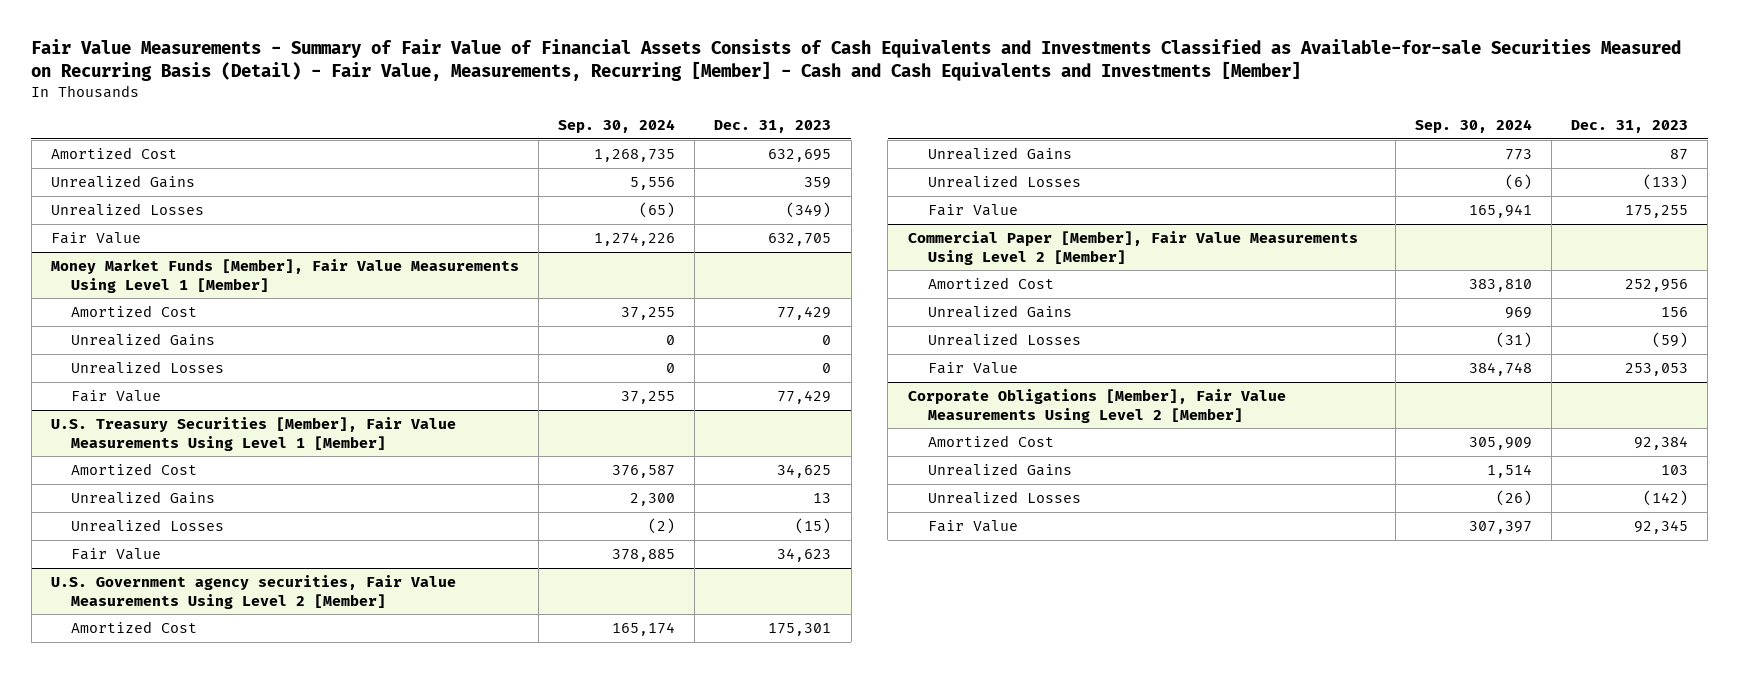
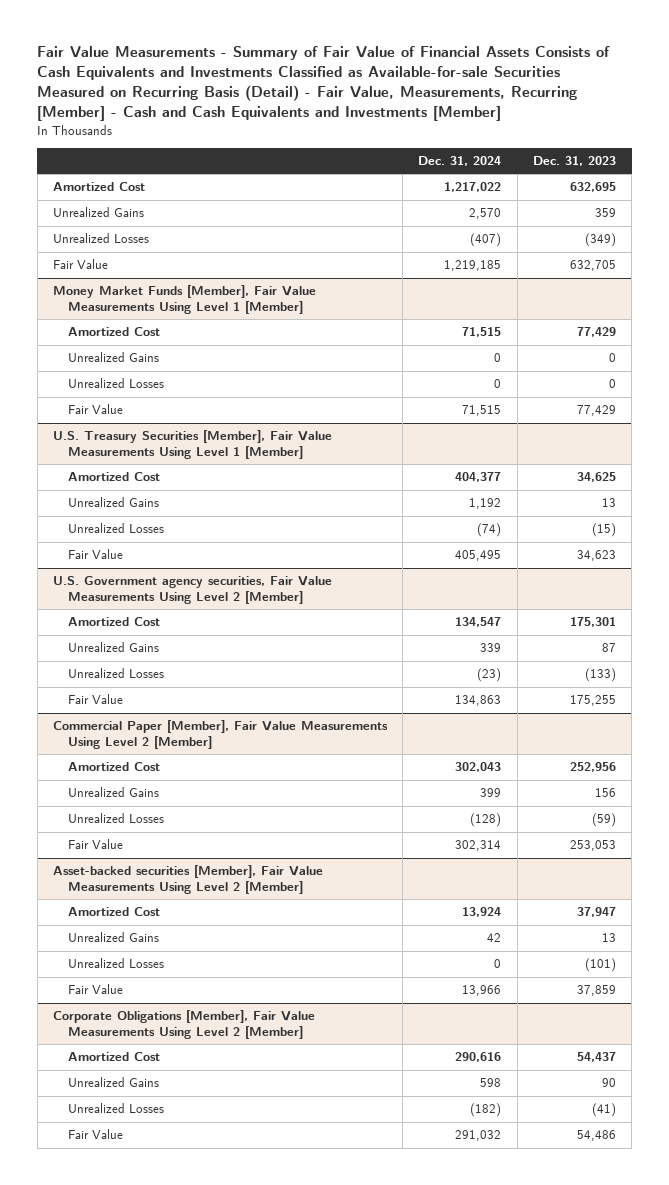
[558,119,676,134] Sep. 30, 2024 -> none
none -> [418,156,502,167] Dec. 31, 2024
none -> [52,865,323,895] Asset-backed securities [Member], Fair Value Measurements Using Level 2 [Member]
none -> [68,907,161,917] Amortized Cost
none -> [68,932,160,943] Unrealized Gains
none -> [68,958,165,969] Unrealized Losses
none -> [68,984,124,995] Fair Value
[1634,435,1689,450] 92,384 -> [576,1052,616,1063] 54,437
[1661,464,1689,475] 103 -> [601,1078,616,1088] 90
[1643,489,1689,506] (142) -> [591,1103,616,1118] (41)
[1634,519,1689,534] 92,345 -> [576,1130,616,1142] 54,486

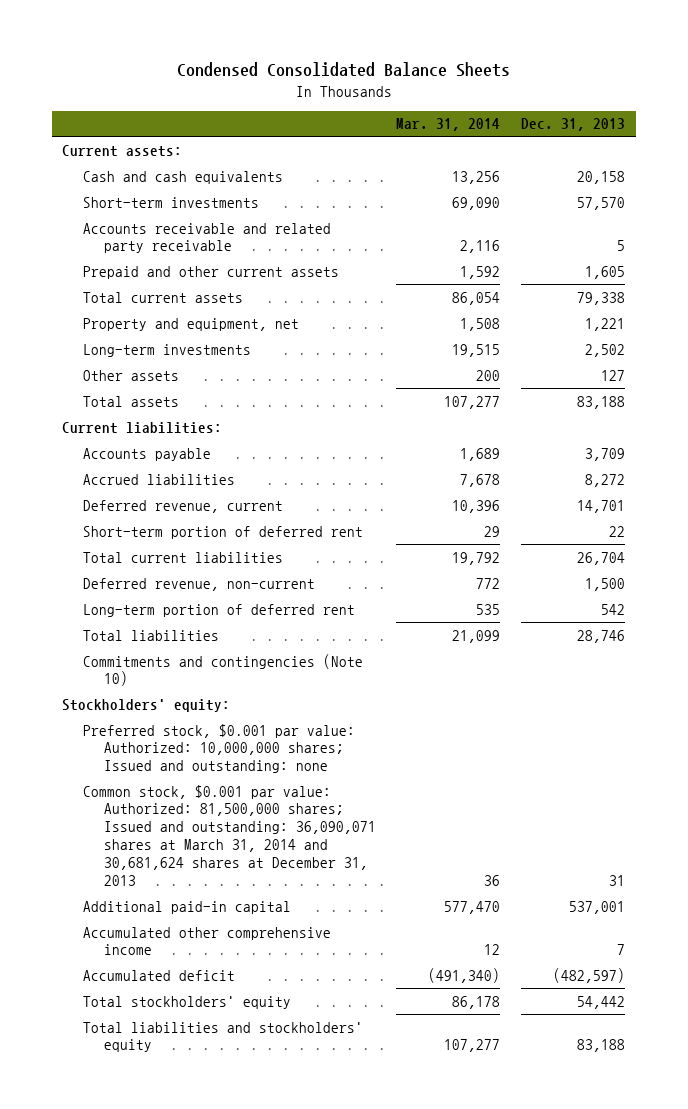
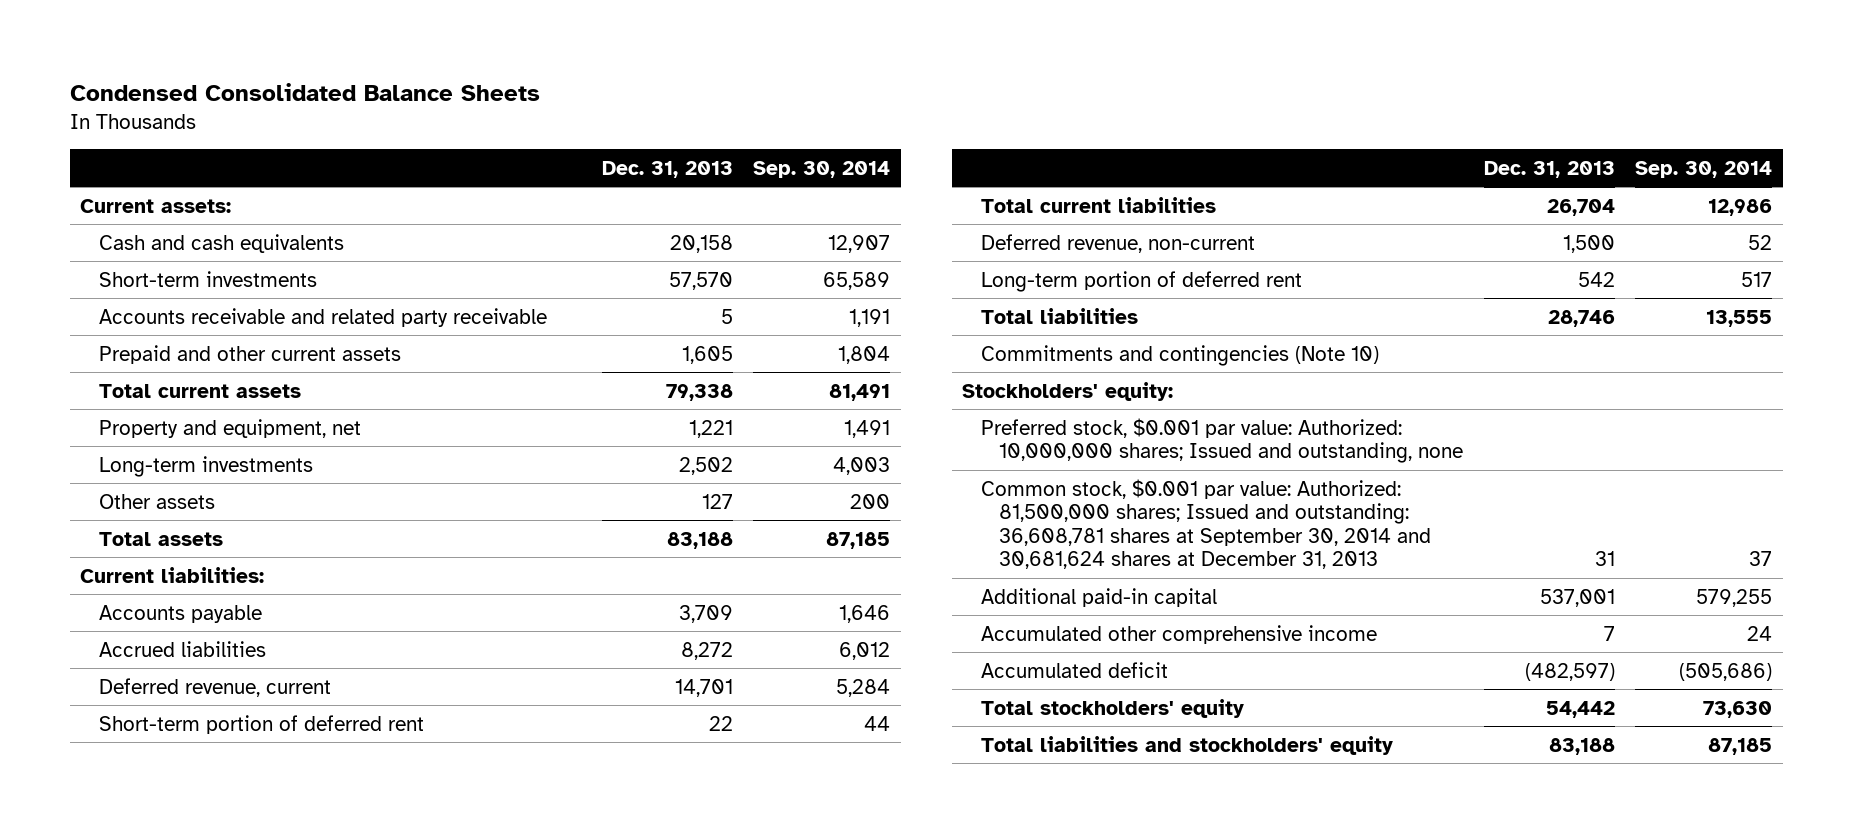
[396,118,501,132] Mar. 31, 2014 -> none
none -> [753,160,891,178] Sep. 30, 2014
[82,723,355,774] Preferred stock, $0.001 par value: Authorized: 10,000,000 shares; Issued and outstanding: none -> [980,417,1464,464] Preferred stock, $0.001 par value: Authorized: 10,000,000 shares; Issued and outstanding, none
[82,784,376,886] Common stock, $0.001 par value: Authorized: 81,500,000 shares; Issued and outstanding: 36,090,071 shares at March 31, 2014 and 30,681,624 shares at December 31, 2013 -> [980,478,1432,570] Common stock, $0.001 par value: Authorized: 81,500,000 shares; Issued and outstanding: 36,608,781 shares at September 30, 2014 and 30,681,624 shares at December 31, 2013

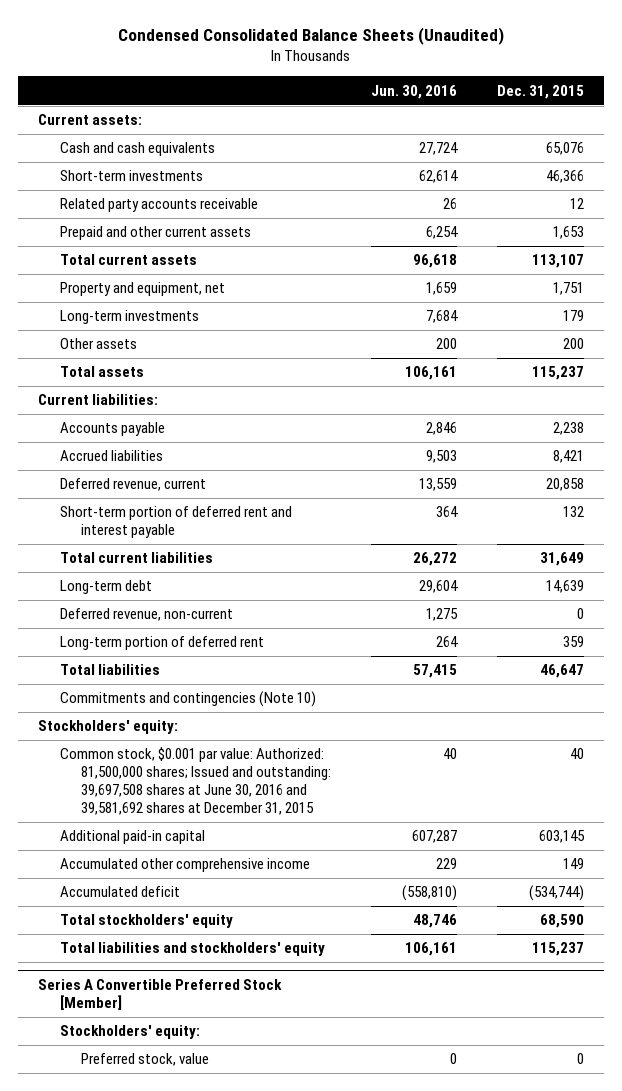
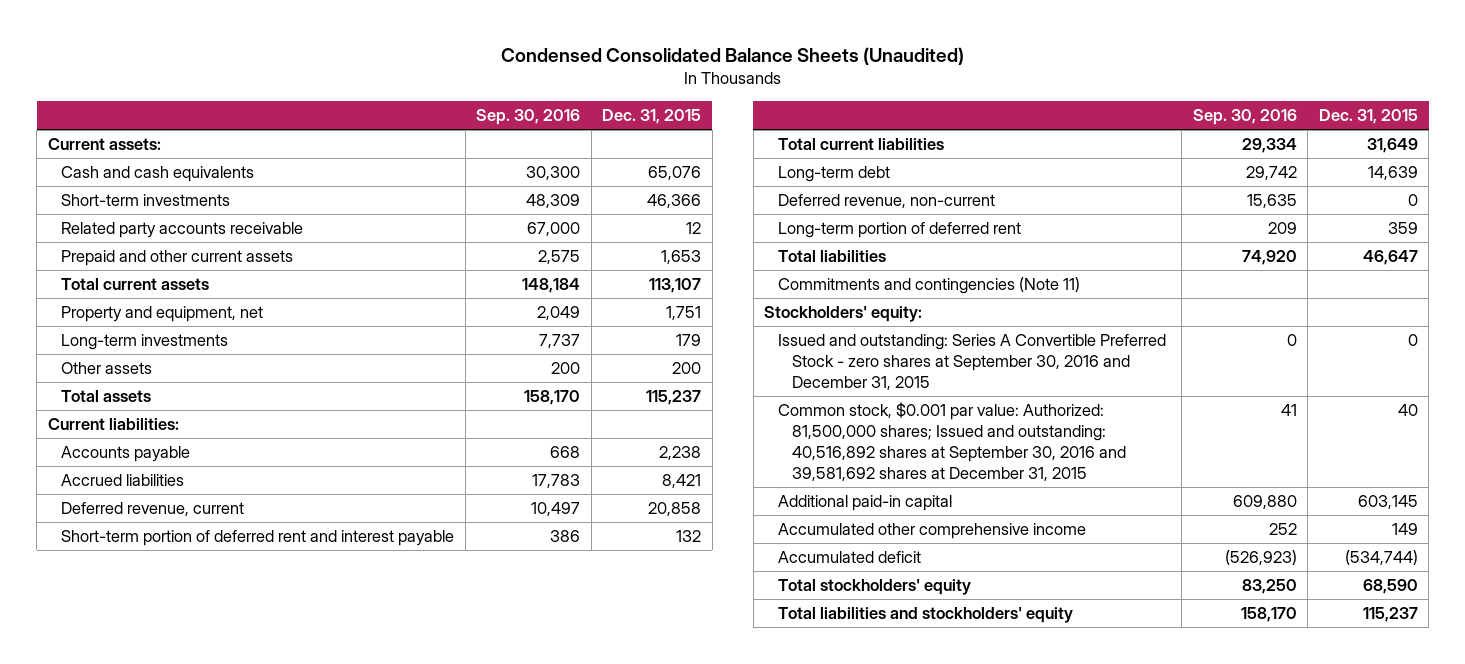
[370,84,457,99] Jun. 30, 2016 -> none
none -> [476,109,581,126] Sep. 30, 2016
[59,691,316,708] Commitments and contingencies (Note 10) -> [777,277,1080,295] Commitments and contingencies (Note 11)
none -> [777,334,1166,391] Issued and outstanding: Series A Convertible Preferred Stock - zero shares at September 30, 2016 and December 31, 2015
[59,747,331,816] Common stock, $0.001 par value: Authorized: 81,500,000 shares; Issued and outstanding: 39,697,508 shares at June 30, 2016 and 39,581,692 shares at December 31, 2015 -> [777,402,1126,482] Common stock, $0.001 par value: Authorized: 81,500,000 shares; Issued and outstanding: 40,516,892 shares at September 30, 2016 and 39,581,692 shares at December 31, 2015
[38,979,283,1011] Series A Convertible Preferred Stock [Member] -> none
[59,1025,200,1040] Stockholders' equity: -> none
[80,1053,209,1067] Preferred stock, value -> none

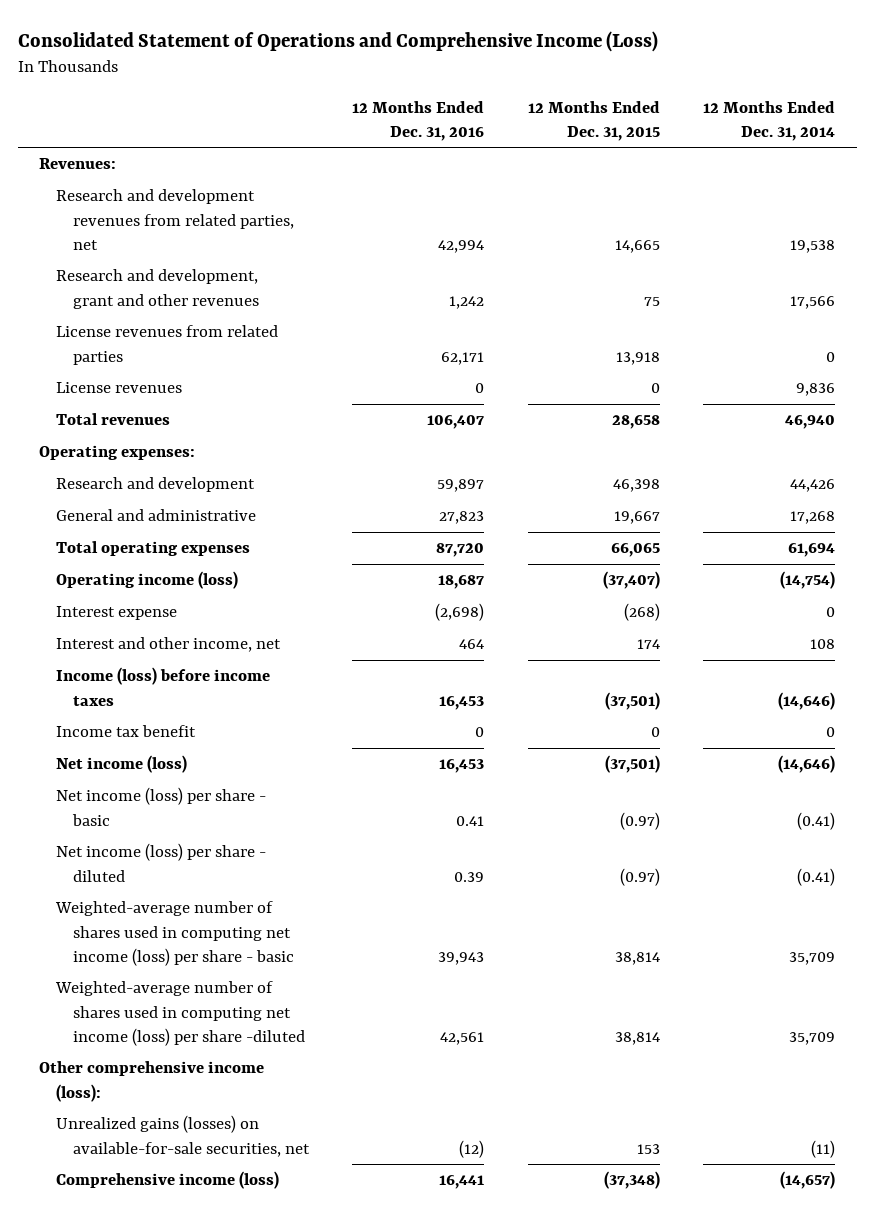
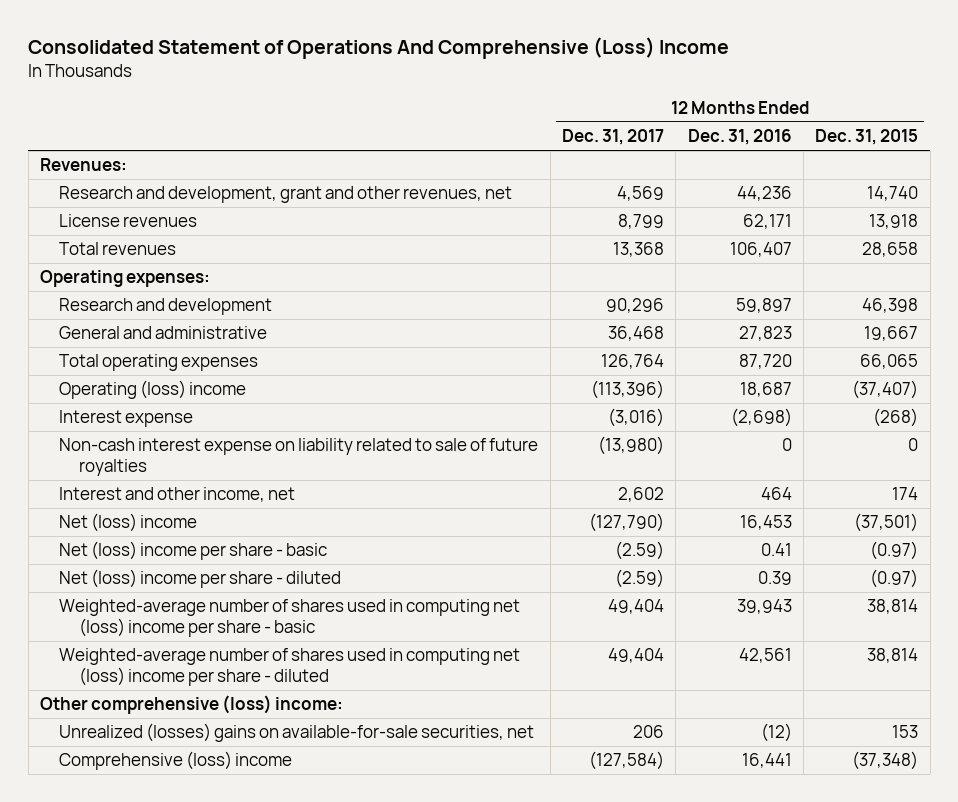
[17,30,658,52] Consolidated Statement of Operations and Comprehensive Income (Loss) -> [28,37,730,60] Consolidated Statement of Operations And Comprehensive (Loss) Income
[702,100,835,141] 12 Months Ended Dec. 31, 2014 -> none
none -> [562,129,665,146] Dec. 31, 2017
[55,189,294,250] Research and development revenues from related parties, net -> none
[55,325,278,365] License revenues from related parties -> none
[55,269,259,309] Research and development, grant and other revenues -> [59,186,513,204] Research and development, grant and other revenues, net
[449,295,485,309] 1,242 -> [736,186,792,202] 44,236
[643,296,660,306] 75 -> [867,186,919,202] 14,740
[475,383,485,394] 0 -> [742,214,792,230] 62,171
[650,383,660,394] 0 -> [869,214,919,230] 13,918
[55,571,238,590] Operating income (loss) -> [59,380,247,400] Operating (loss) income
none -> [59,438,539,477] Non-cash interest expense on liability related to sale of future royalties
[55,667,270,706] Income (loss) before income taxes -> none
[55,725,196,738] Income tax benefit -> none
[55,755,187,774] Net income (loss) -> [59,513,198,533] Net (loss) income
[55,787,266,826] Net income (loss) per share - basic -> [59,541,328,561] Net (loss) income per share - basic
[55,843,266,882] Net income (loss) per share - diluted -> [59,569,342,589] Net (loss) income per share - diluted
[54,901,294,966] Weighted-average number of shares used in computing net income (loss) per share - basic -> [59,599,521,638] Weighted-average number of shares used in computing net (loss) income per share - basic
[54,981,305,1046] Weighted-average number of shares used in computing net income (loss) per share -diluted -> [59,648,521,687] Weighted-average number of shares used in computing net (loss) income per share - diluted
[39,1061,265,1102] Other comprehensive income (loss): -> [39,695,343,715] Other comprehensive (loss) income:
[55,1115,310,1157] Unrealized gains (losses) on available-for-sale securities, net -> [59,723,535,743] Unrealized (losses) gains on available-for-sale securities, net
[55,1171,279,1190] Comprehensive income (loss) -> [59,751,293,771] Comprehensive (loss) income

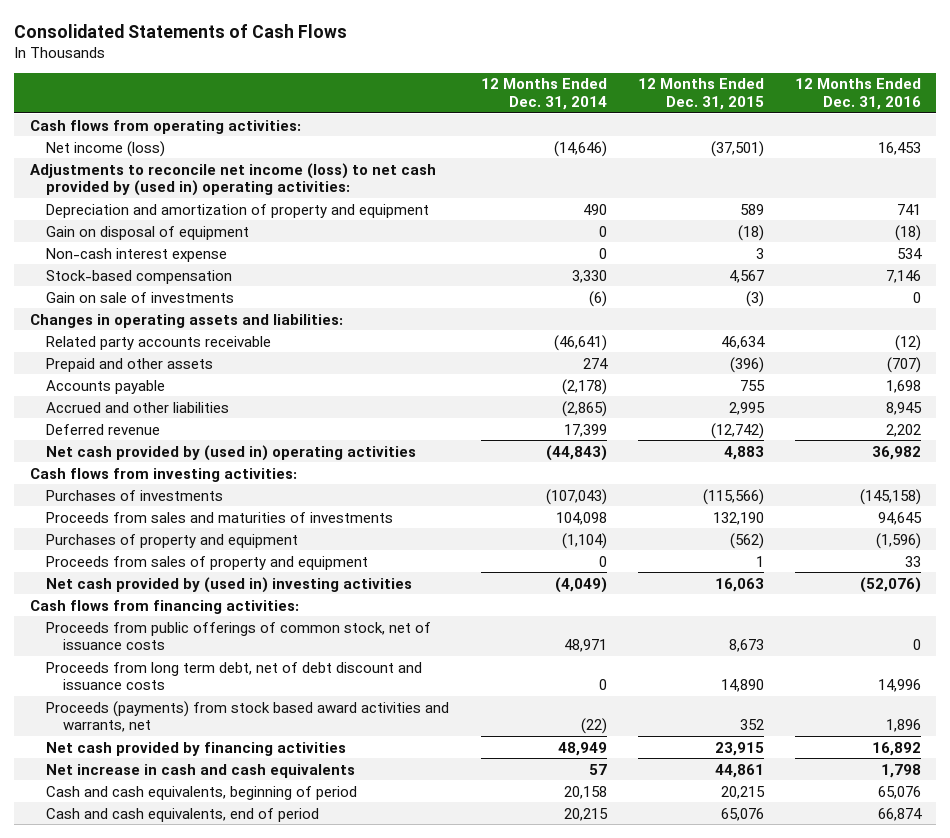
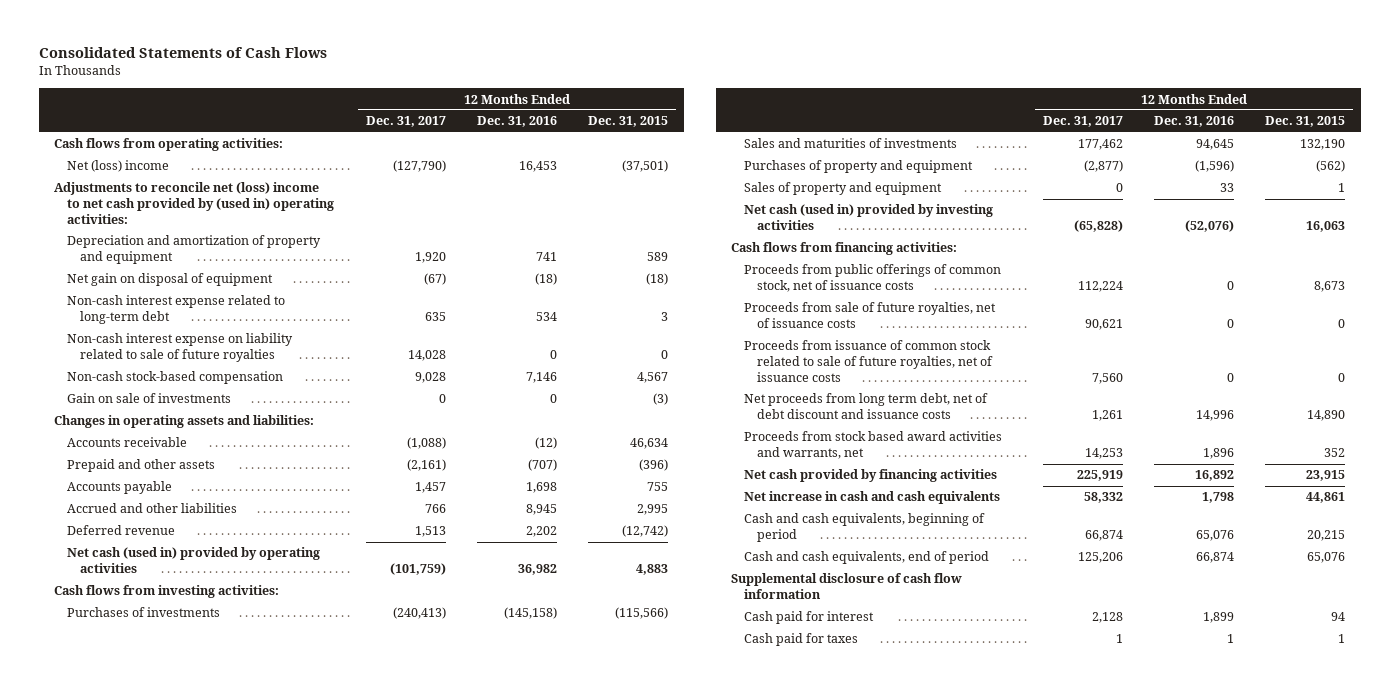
[480,78,607,111] 12 Months Ended Dec. 31, 2014 -> none
none -> [365,116,446,128] Dec. 31, 2017
[46,140,166,157] Net income (loss) -> [67,160,170,173] Net (loss) income
[29,162,436,197] Adjustments to reconcile net income (loss) to net cash provided by (used in) operating activities: -> [54,182,335,224] Adjustments to reconcile net (loss) income to net cash provided by (used in) operating activities:
[46,225,250,240] Gain on disposal of equipment -> [67,273,274,287] Net gain on disposal of equipment
[46,247,228,262] Non-cash interest expense -> [67,295,286,325] Non-cash interest expense related to long-term debt
none -> [67,333,294,363] Non-cash interest expense on liability related to sale of future royalties
[46,269,233,284] Stock-based compensation -> [67,371,284,385] Non-cash stock-based compensation
[46,335,272,350] Related party accounts receivable -> [67,437,188,448] Accounts receivable
[46,444,417,461] Net cash provided by (used in) operating activities -> [67,547,321,574] Net cash (used in) provided by operating activities
[46,511,394,523] Proceeds from sales and maturities of investments -> [744,138,958,149] Sales and maturities of investments
[46,555,369,570] Proceeds from sales of property and equipment -> [744,182,943,196] Sales of property and equipment
[46,576,413,593] Net cash provided by (used in) investing activities -> [744,204,994,231] Net cash (used in) provided by investing activities
none -> [744,302,997,329] Proceeds from sale of future royalties, net of issuance costs
none -> [744,340,994,382] Proceeds from issuance of common stock related to sale of future royalties, net of issuance costs
[46,661,423,691] Proceeds from long term debt, net of debt discount and issuance costs -> [744,393,989,420] Net proceeds from long term debt, net of debt discount and issuance costs
[46,700,450,733] Proceeds (payments) from stock based award activities and warrants, net -> [744,431,1003,460] Proceeds from stock based award activities and warrants, net
none -> [731,573,963,600] Supplemental disclosure of cash flow information
none -> [744,611,875,625] Cash paid for interest
none -> [744,633,859,647] Cash paid for taxes

